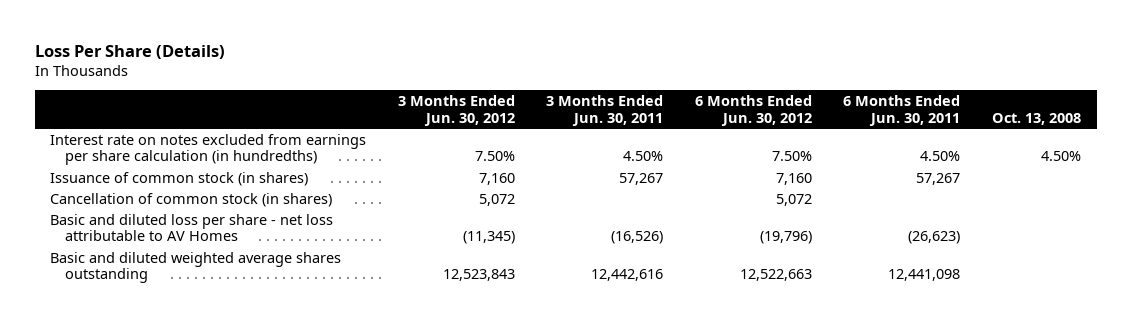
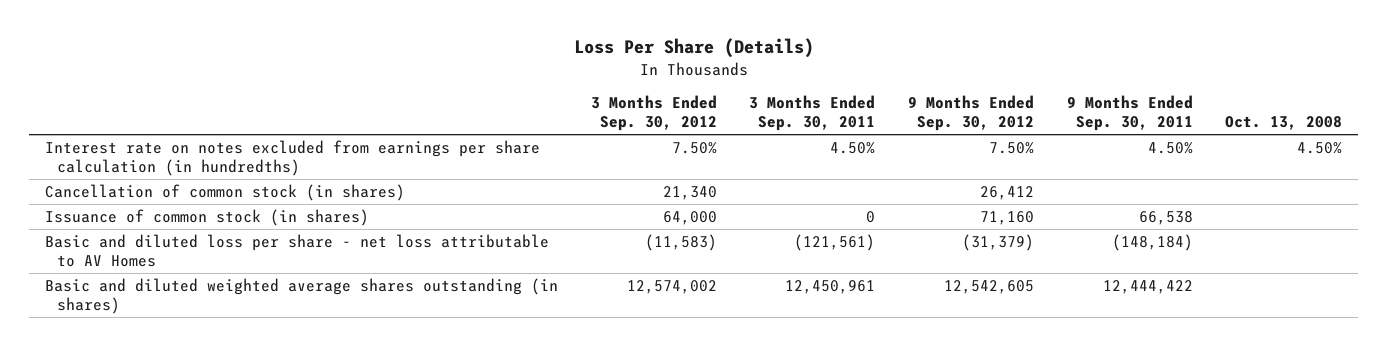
[397,95,515,126] 3 Months Ended Jun. 30, 2012 -> none
[546,95,664,126] 3 Months Ended Jun. 30, 2011 -> none
[694,95,812,126] 6 Months Ended Jun. 30, 2012 -> none
[843,95,961,126] 6 Months Ended Jun. 30, 2011 -> none
none -> [590,95,717,132] 3 Months Ended Sep. 30, 2012
none -> [749,95,876,132] 3 Months Ended Sep. 30, 2011
none -> [907,95,1034,132] 9 Months Ended Sep. 30, 2012
none -> [1066,95,1193,132] 9 Months Ended Sep. 30, 2011
[50,171,309,186] Issuance of common stock (in shares) -> [45,208,370,226] Issuance of common stock (in shares)
[50,251,342,284] Basic and diluted weighted average shares outstanding -> [45,277,559,314] Basic and diluted weighted average shares outstanding (in shares)

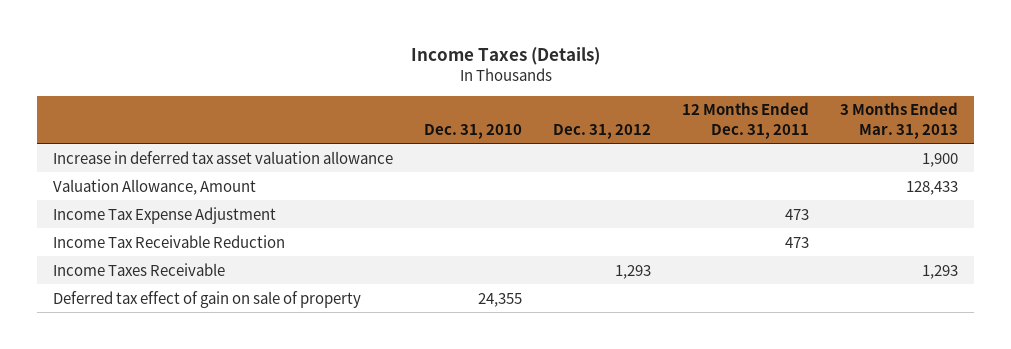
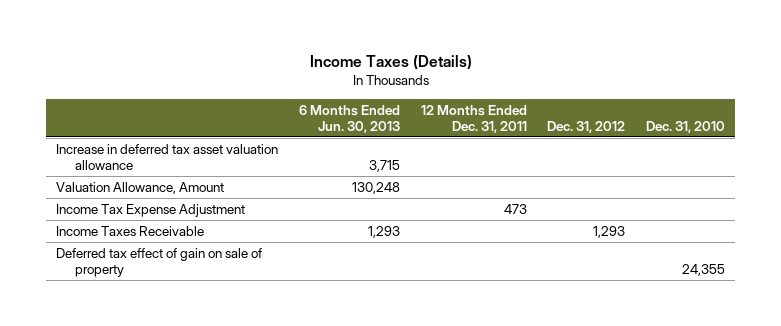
[840,102,959,139] 3 Months Ended Mar. 31, 2013 -> none
none -> [299,104,401,133] 6 Months Ended Jun. 30, 2013
[52,234,285,248] Income Tax Receivable Reduction -> none

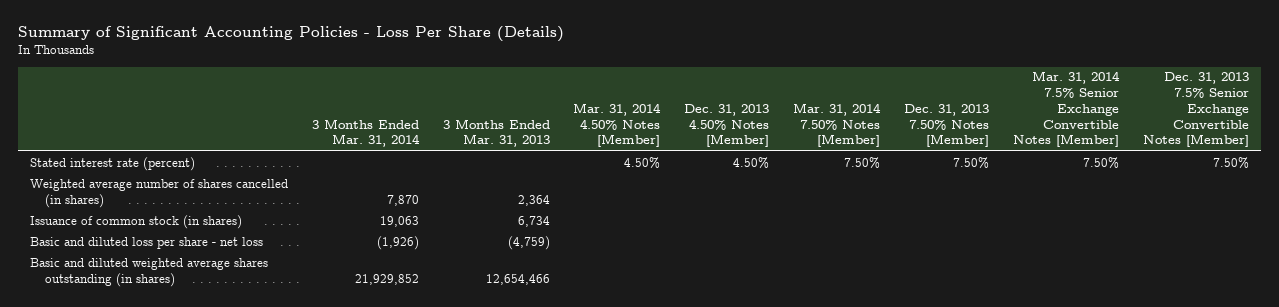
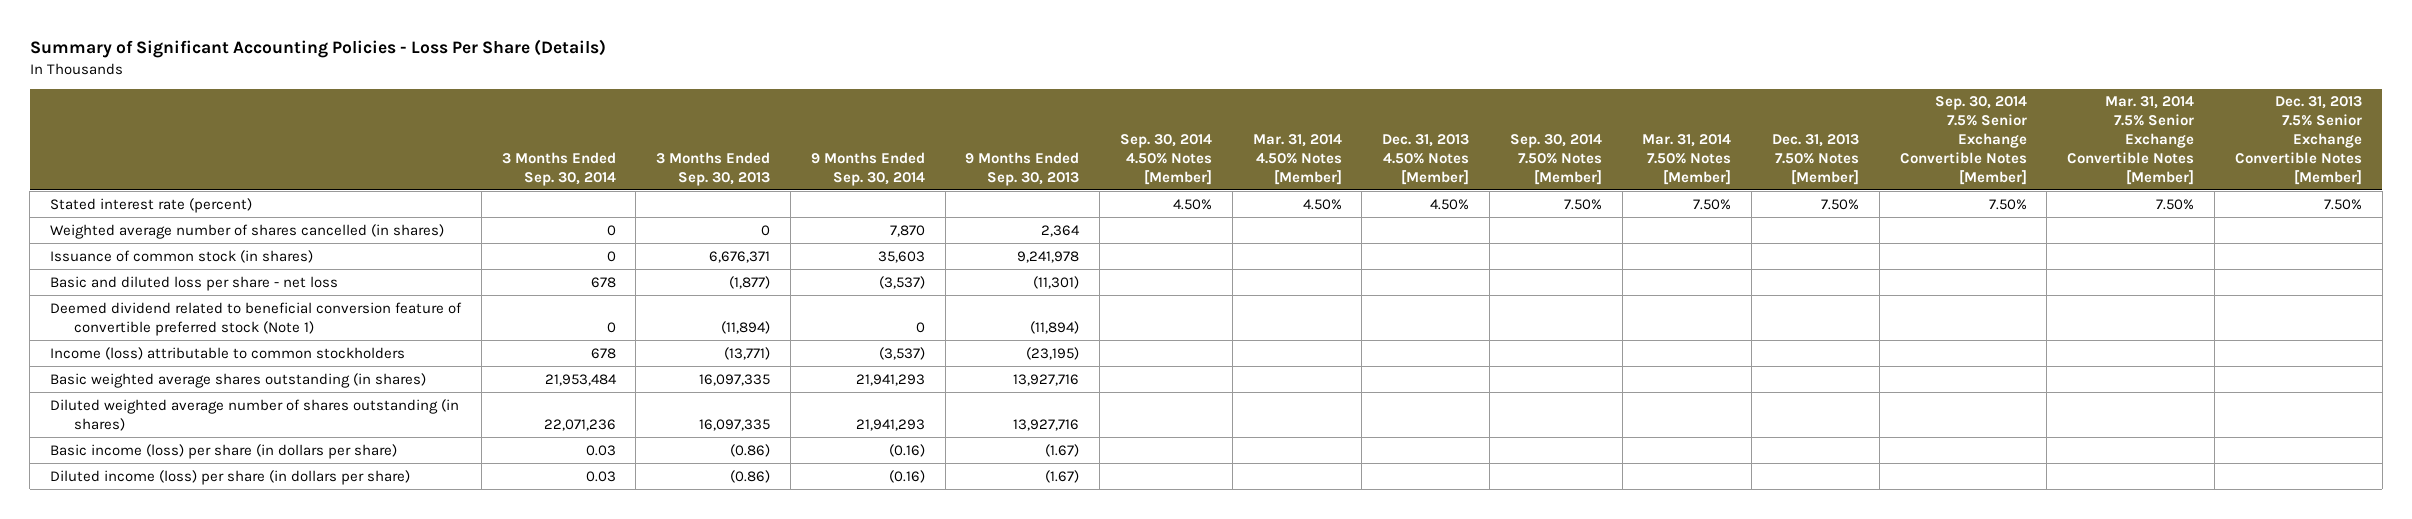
[311,118,420,148] 3 Months Ended Mar. 31, 2014 -> none
[442,118,550,148] 3 Months Ended Mar. 31, 2013 -> none
none -> [501,151,616,186] 3 Months Ended Sep. 30, 2014
none -> [656,151,771,186] 3 Months Ended Sep. 30, 2013
none -> [810,151,925,186] 9 Months Ended Sep. 30, 2014
none -> [965,151,1080,186] 9 Months Ended Sep. 30, 2013
none -> [1120,133,1213,185] Sep. 30, 2014 4.50% Notes [Member]
none -> [1509,133,1602,185] Sep. 30, 2014 7.50% Notes [Member]
none -> [1899,96,2027,185] Sep. 30, 2014 7.5% Senior Exchange Convertible Notes [Member]
none -> [50,301,463,336] Deemed dividend related to beneficial conversion feature of convertible preferred stock (Note 1)
none -> [50,346,406,360] Income (loss) attributable to common stockholders
[29,257,268,287] Basic and diluted weighted average shares outstanding (in shares) -> [50,372,427,388] Basic weighted average shares outstanding (in shares)
none -> [50,398,460,431] Diluted weighted average number of shares outstanding (in shares)
none -> [50,443,398,459] Basic income (loss) per share (in dollars per share)
none -> [50,469,411,485] Diluted income (loss) per share (in dollars per share)

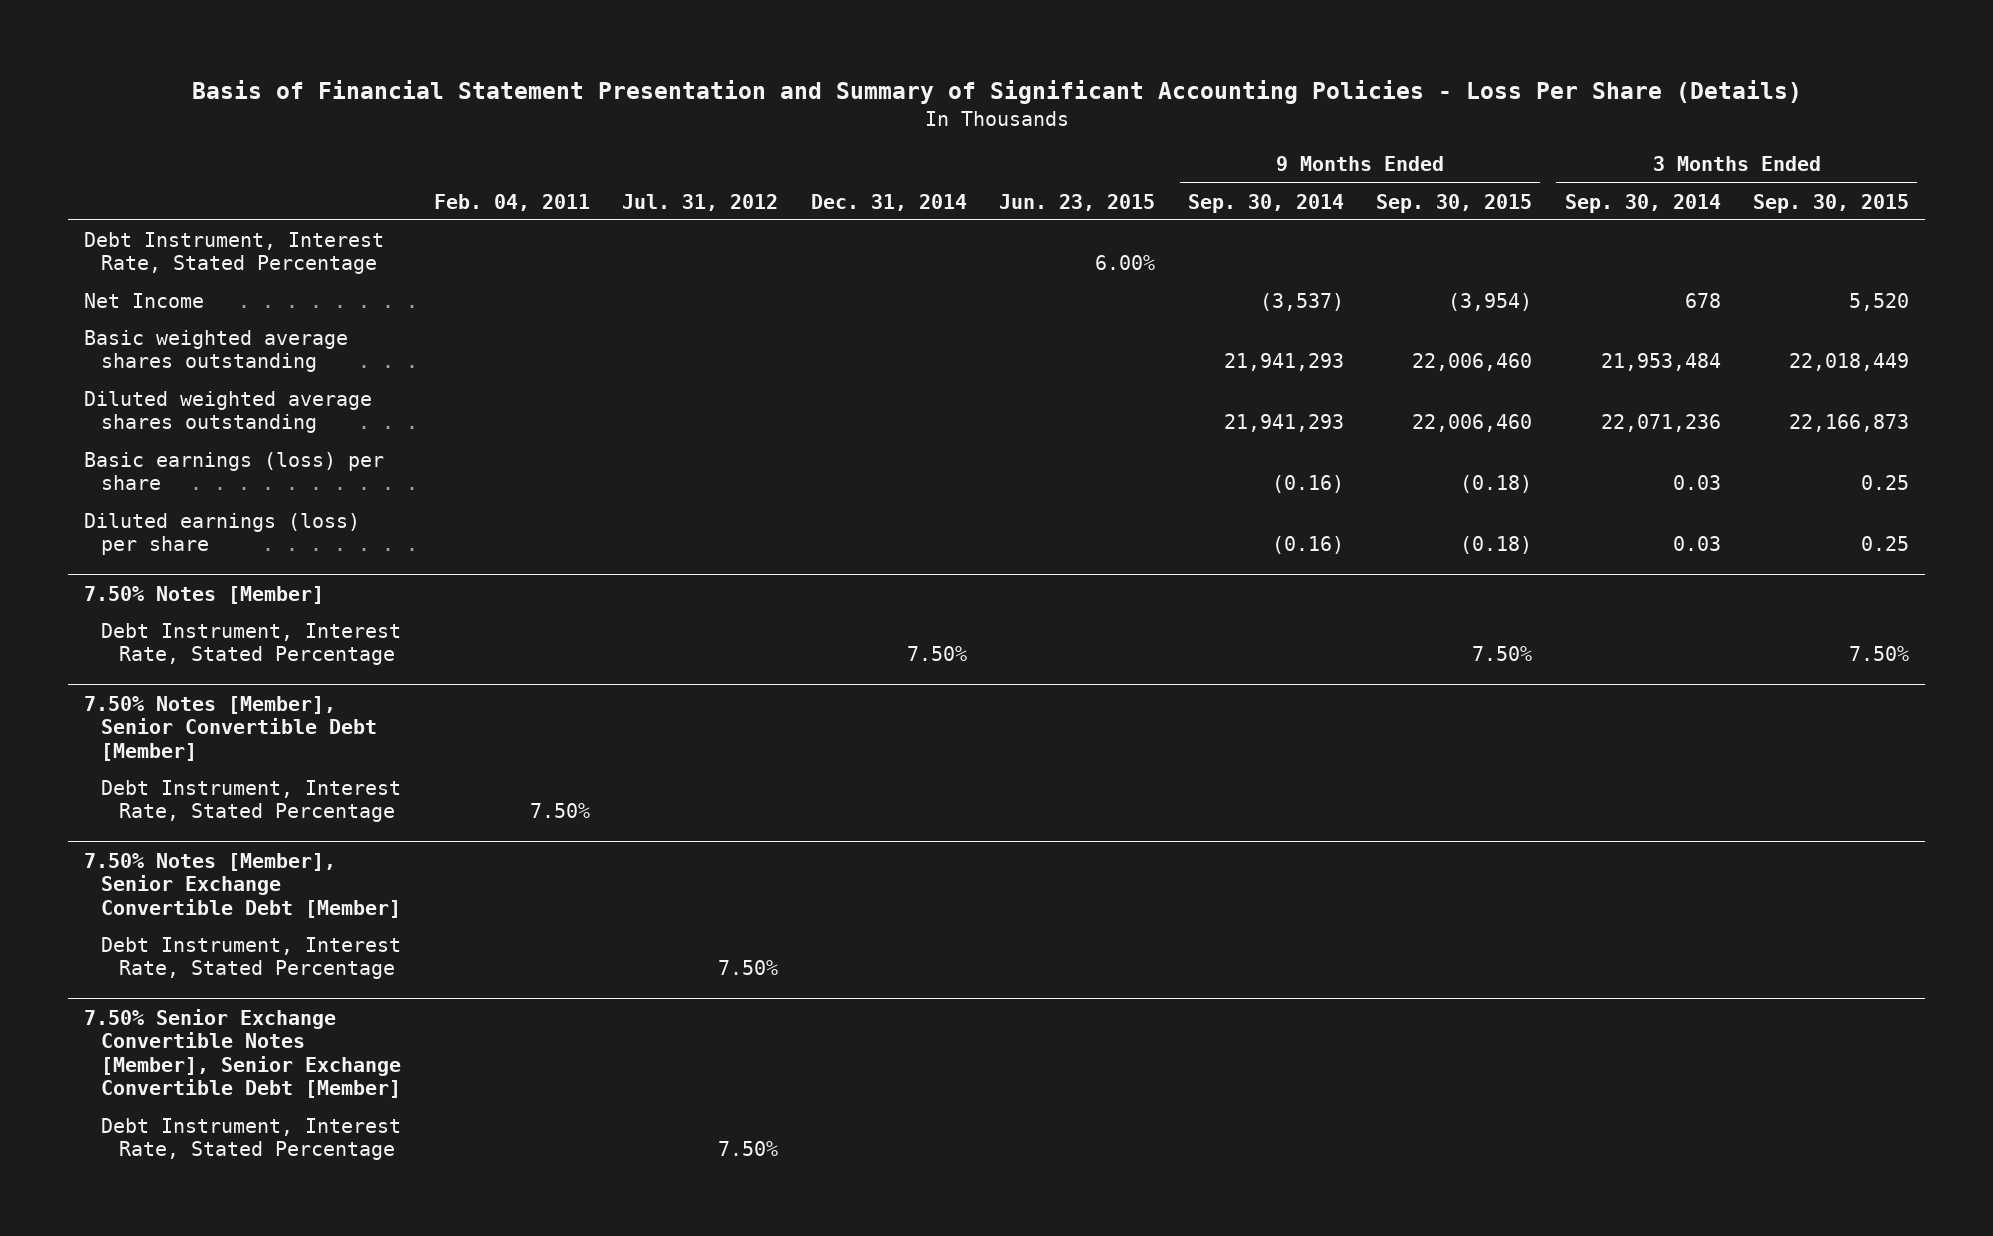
[29,39,606,59] Summary of Significant Accounting Policies - Loss Per Share (Details) -> [191,79,1802,104] Basis of Financial Statement Presentation and Summary of Significant Accounting Policies - Loss Per Share (Details)
[656,151,771,186] 3 Months Ended Sep. 30, 2013 -> none
[965,151,1080,186] 9 Months Ended Sep. 30, 2013 -> none
[1120,133,1213,185] Sep. 30, 2014 4.50% Notes [Member] -> none
[1252,133,1342,185] Mar. 31, 2014 4.50% Notes [Member] -> none
[1382,133,1470,185] Dec. 31, 2013 4.50% Notes [Member] -> none
[1509,133,1602,185] Sep. 30, 2014 7.50% Notes [Member] -> none
[1642,133,1732,185] Mar. 31, 2014 7.50% Notes [Member] -> none
[1772,133,1860,185] Dec. 31, 2013 7.50% Notes [Member] -> none
[1899,96,2027,185] Sep. 30, 2014 7.5% Senior Exchange Convertible Notes [Member] -> none
[2067,96,2195,185] Mar. 31, 2014 7.5% Senior Exchange Convertible Notes [Member] -> none
[2234,96,2362,185] Dec. 31, 2013 7.5% Senior Exchange Convertible Notes [Member] -> none
none -> [433,193,590,211] Feb. 04, 2011
none -> [622,193,779,211] Jul. 31, 2012
none -> [810,193,967,211] Dec. 31, 2014
none -> [999,193,1156,211] Jun. 23, 2015
none -> [1376,193,1533,213] Sep. 30, 2015
none -> [1753,193,1910,213] Sep. 30, 2015
[50,223,445,239] Weighted average number of shares cancelled (in shares) -> none
[50,249,314,263] Issuance of common stock (in shares) -> none
[50,301,463,336] Deemed dividend related to beneficial conversion feature of convertible preferred stock (Note 1) -> none
[50,346,406,360] Income (loss) attributable to common stockholders -> none
[50,197,253,213] Stated interest rate (percent) -> [84,231,385,275] Debt Instrument, Interest Rate, Stated Percentage
[50,275,339,291] Basic and diluted loss per share - net loss -> [84,292,205,308] Net Income
[50,372,427,388] Basic weighted average shares outstanding (in shares) -> [84,329,349,373] Basic weighted average shares outstanding
[50,398,460,431] Diluted weighted average number of shares outstanding (in shares) -> [84,390,373,434] Diluted weighted average shares outstanding
[50,443,398,459] Basic income (loss) per share (in dollars per share) -> [84,451,385,491] Basic earnings (loss) per share
[50,469,411,485] Diluted income (loss) per share (in dollars per share) -> [84,512,361,556] Diluted earnings (loss) per share
none -> [84,585,325,604] 7.50% Notes [Member]
none -> [101,622,402,666] Debt Instrument, Interest Rate, Stated Percentage
none -> [84,695,378,761] 7.50% Notes [Member], Senior Convertible Debt [Member]
none -> [101,779,402,823] Debt Instrument, Interest Rate, Stated Percentage
none -> [84,852,402,918] 7.50% Notes [Member], Senior Exchange Convertible Debt [Member]
none -> [101,936,402,980] Debt Instrument, Interest Rate, Stated Percentage
none -> [84,1008,402,1099] 7.50% Senior Exchange Convertible Notes [Member], Senior Exchange Convertible Debt [Member]
none -> [101,1117,402,1161] Debt Instrument, Interest Rate, Stated Percentage

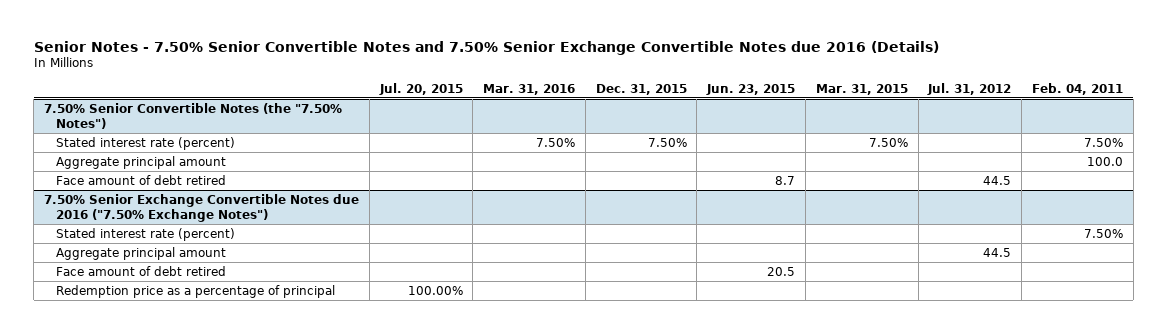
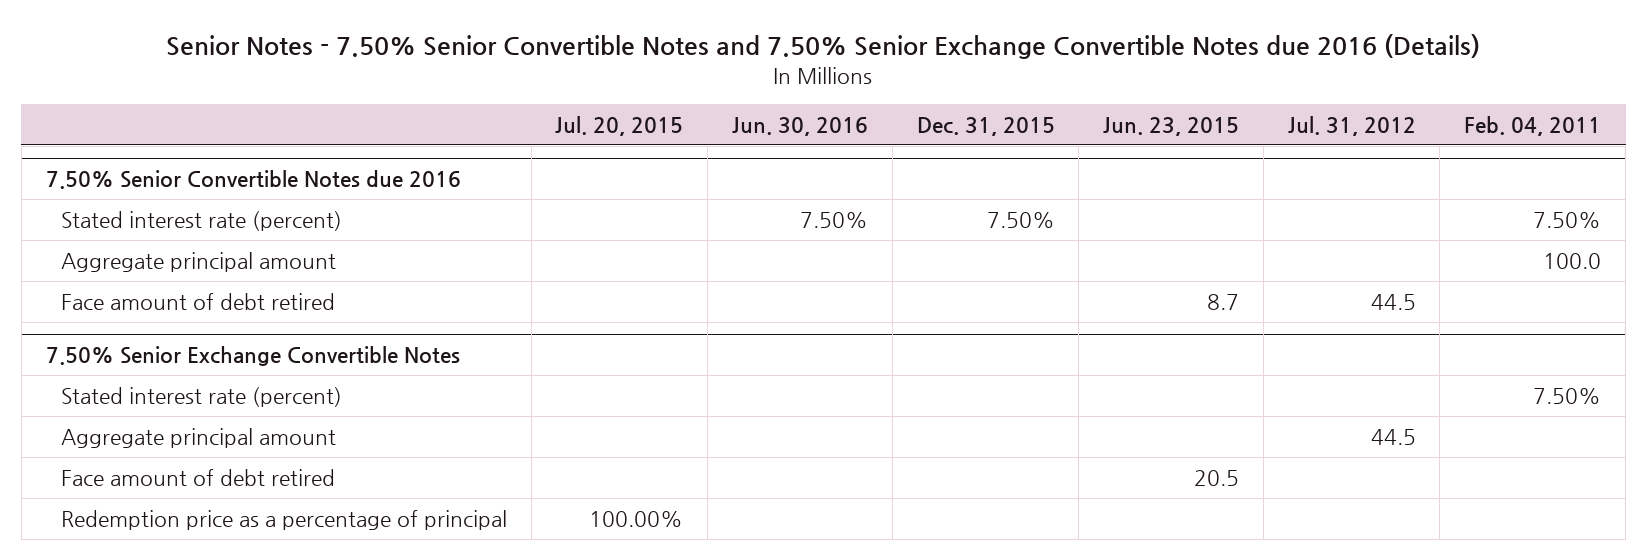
[483,83,576,95] Mar. 31, 2016 -> none
[815,83,908,95] Mar. 31, 2015 -> none
none -> [731,116,868,136] Jun. 30, 2016
[43,102,342,129] 7.50% Senior Convertible Notes (the "7.50% Notes") -> [45,170,461,190] 7.50% Senior Convertible Notes due 2016
[43,193,359,222] 7.50% Senior Exchange Convertible Notes due 2016 ("7.50% Exchange Notes") -> [45,346,460,367] 7.50% Senior Exchange Convertible Notes

